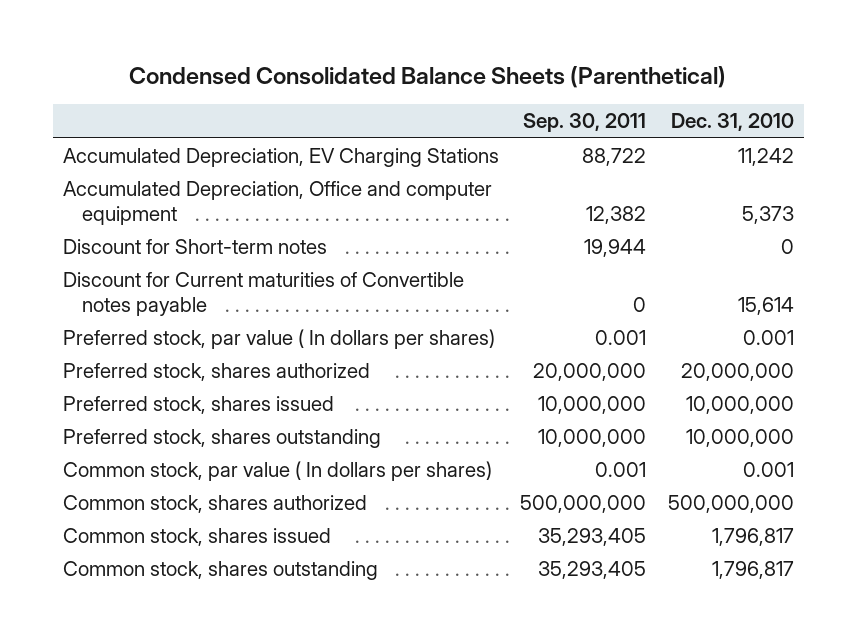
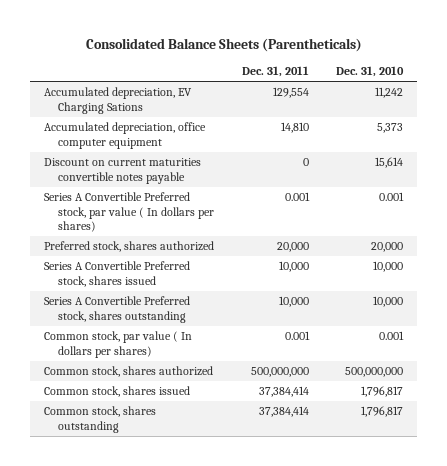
[129,66,727,89] Condensed Consolidated Balance Sheets (Parenthetical) -> [85,37,362,52] Consolidated Balance Sheets (Parentheticals)
[523,113,647,133] Sep. 30, 2011 -> none
none -> [241,66,309,78] Dec. 31, 2011
[63,238,328,254] Discount for Short-term notes -> none
[63,147,500,167] Accumulated Depreciation, EV Charging Stations -> [43,87,192,114] Accumulated depreciation, EV Charging Sations
[63,180,493,225] Accumulated Depreciation, Office and computer equipment -> [43,122,206,149] Accumulated depreciation, office computer equipment
[63,271,465,316] Discount for Current maturities of Convertible notes payable -> [43,158,201,184] Discount on current maturities convertible notes payable
[63,328,496,349] Preferred stock, par value ( In dollars per shares) -> [43,192,215,233] Series A Convertible Preferred stock, par value ( In dollars per shares)
[680,362,794,381] 20,000,000 -> [371,242,404,253] 20,000
[63,395,335,414] Preferred stock, shares issued -> [43,261,190,287] Series A Convertible Preferred stock, shares issued
[685,395,794,414] 10,000,000 -> [373,261,404,273] 10,000
[63,428,382,448] Preferred stock, shares outstanding -> [43,296,190,323] Series A Convertible Preferred stock, shares outstanding
[685,428,794,447] 10,000,000 -> [373,296,404,308] 10,000

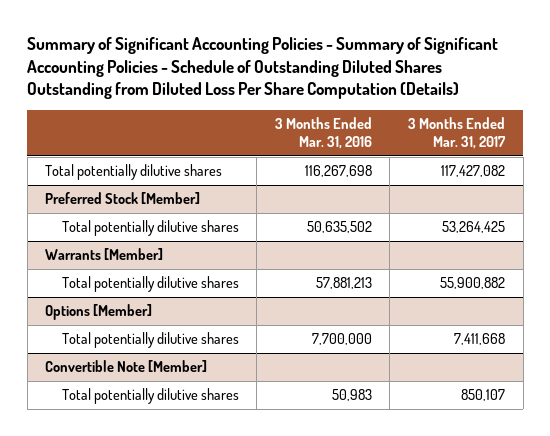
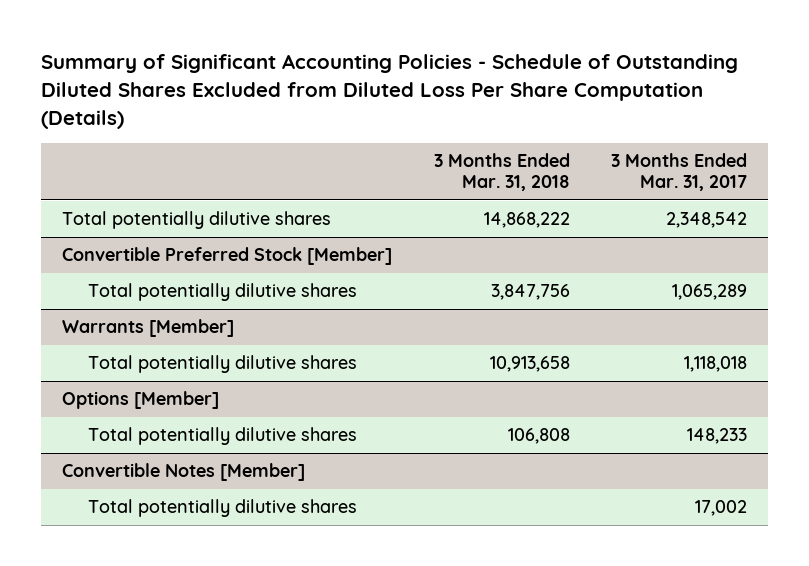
[27,36,499,100] Summary of Significant Accounting Policies - Summary of Significant Accounting Policies - Schedule of Outstanding Diluted Shares Outstanding from Diluted Loss Per Share Computation (Details) -> [40,53,738,129] Summary of Significant Accounting Policies - Schedule of Outstanding Diluted Shares Excluded from Diluted Loss Per Share Computation (Details)
[274,117,372,150] 3 Months Ended Mar. 31, 2016 -> none
none -> [433,152,570,192] 3 Months Ended Mar. 31, 2018
[441,165,506,178] 117,427,082 -> [666,212,748,229] 2,348,542
[45,192,201,205] Preferred Stock [Member] -> [61,247,392,266] Convertible Preferred Stock [Member]
[442,221,506,234] 53,264,425 -> [672,284,748,301] 1,065,289
[440,277,506,290] 55,900,882 -> [684,356,748,373] 1,118,018
[454,333,506,346] 7,411,668 -> [687,428,748,445] 148,233
[45,360,208,373] Convertible Note [Member] -> [61,463,305,482] Convertible Notes [Member]
[461,389,506,402] 850,107 -> [695,500,748,517] 17,002

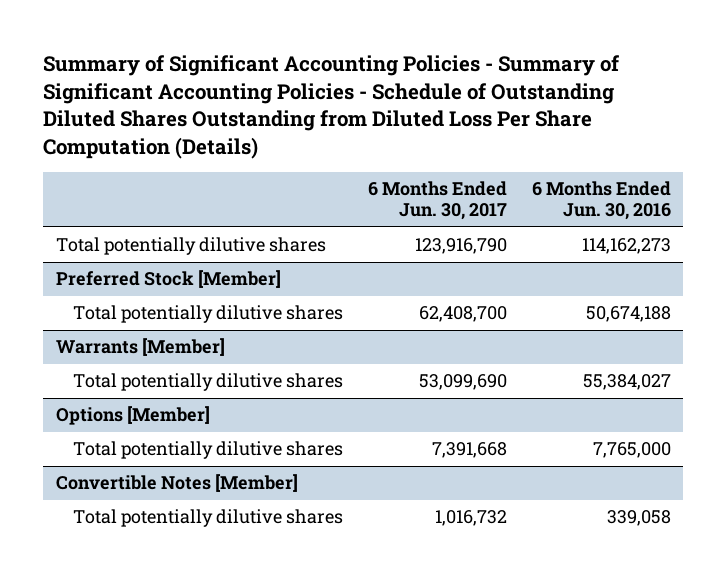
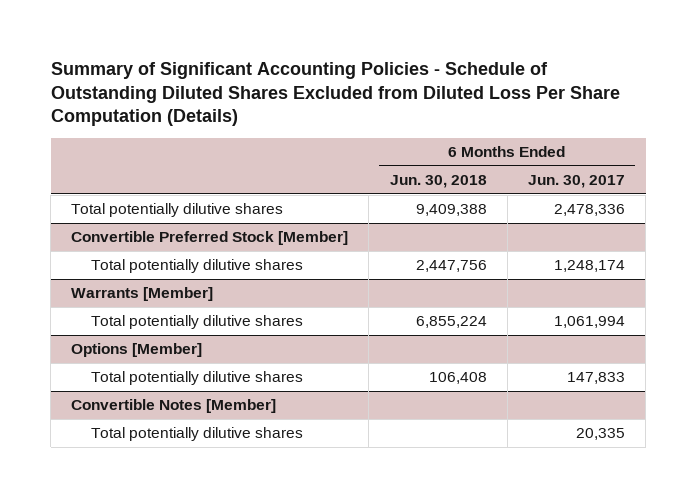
[43,54,621,160] Summary of Significant Accounting Policies - Summary of Significant Accounting Policies - Schedule of Outstanding Diluted Shares Outstanding from Diluted Loss Per Share Computation (Details) -> [50,61,620,127] Summary of Significant Accounting Policies - Schedule of Outstanding Diluted Shares Excluded from Diluted Loss Per Share Computation (Details)
[532,181,672,221] 6 Months Ended Jun. 30, 2016 -> none
none -> [389,175,487,189] Jun. 30, 2018
[415,238,508,255] 123,916,790 -> [554,204,626,217] 2,478,336
[55,270,281,289] Preferred Stock [Member] -> [71,231,349,246] Convertible Preferred Stock [Member]
[419,306,508,323] 62,408,700 -> [554,260,626,273] 1,248,174
[419,374,508,391] 53,099,690 -> [554,316,626,329] 1,061,994
[432,442,508,459] 7,391,668 -> [567,372,626,385] 147,833
[435,510,508,527] 1,016,732 -> [576,428,626,441] 20,335

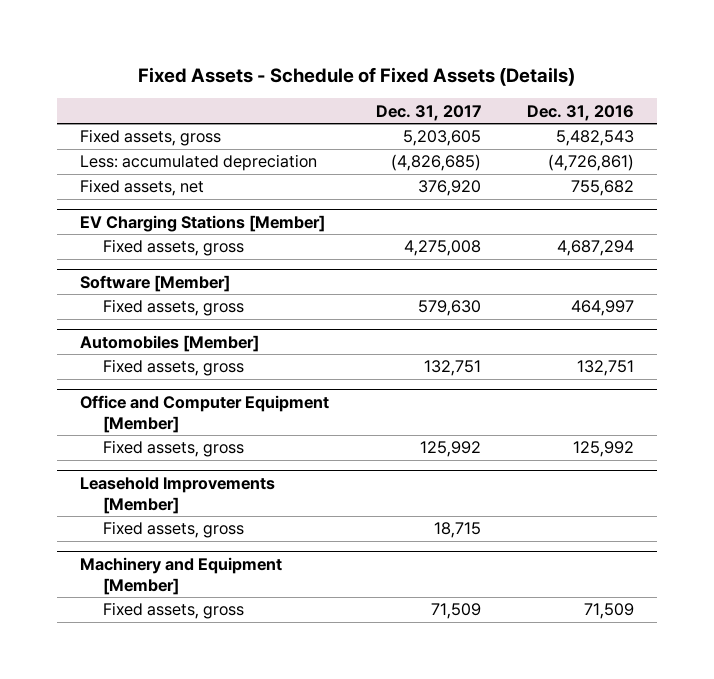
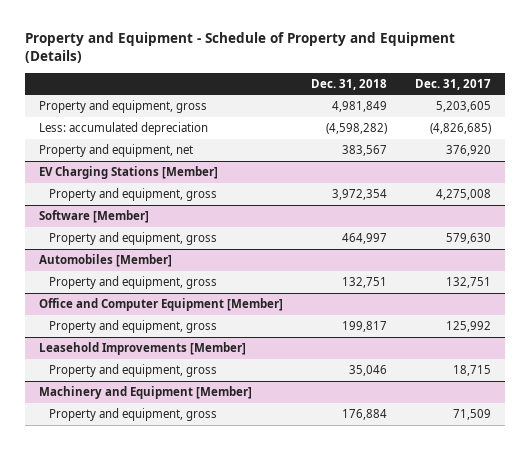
[138,67,576,87] Fixed Assets - Schedule of Fixed Assets (Details) -> [25,32,456,64] Property and Equipment - Schedule of Property and Equipment (Details)
[527,104,635,121] Dec. 31, 2016 -> none
none -> [311,78,388,90] Dec. 31, 2018
[80,129,222,147] Fixed assets, gross -> [39,99,208,113] Property and equipment, gross
[80,179,205,197] Fixed assets, net -> [39,143,194,157] Property and equipment, net
[103,239,245,257] Fixed assets, gross -> [48,187,217,201] Property and equipment, gross
[103,299,245,317] Fixed assets, gross -> [48,231,217,245] Property and equipment, gross
[103,359,245,377] Fixed assets, gross -> [48,275,217,289] Property and equipment, gross
[103,440,245,458] Fixed assets, gross -> [48,319,217,333] Property and equipment, gross
[103,521,245,539] Fixed assets, gross -> [48,363,217,377] Property and equipment, gross
[103,602,245,620] Fixed assets, gross -> [48,407,217,421] Property and equipment, gross

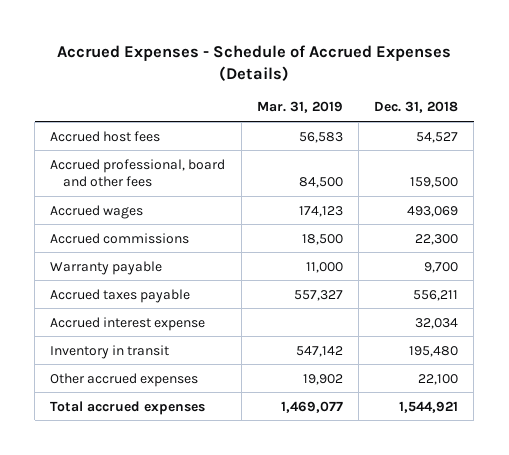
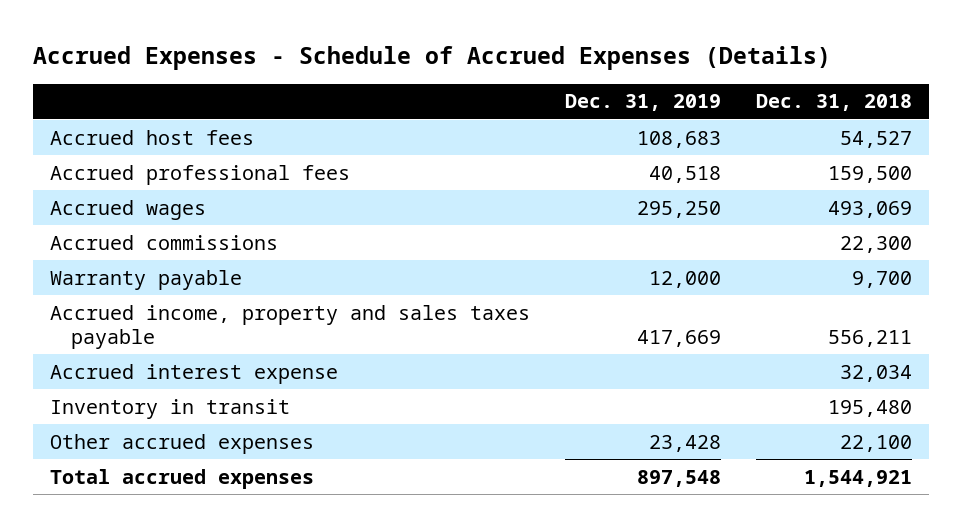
[256,101,343,114] Mar. 31, 2019 -> none
none -> [564,94,721,112] Dec. 31, 2019
[50,158,226,187] Accrued professional, board and other fees -> [50,164,351,185] Accrued professional fees
[50,288,191,303] Accrued taxes payable -> [50,304,531,349] Accrued income, property and sales taxes payable

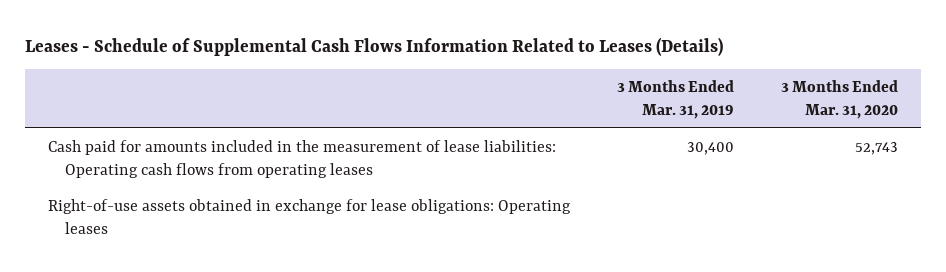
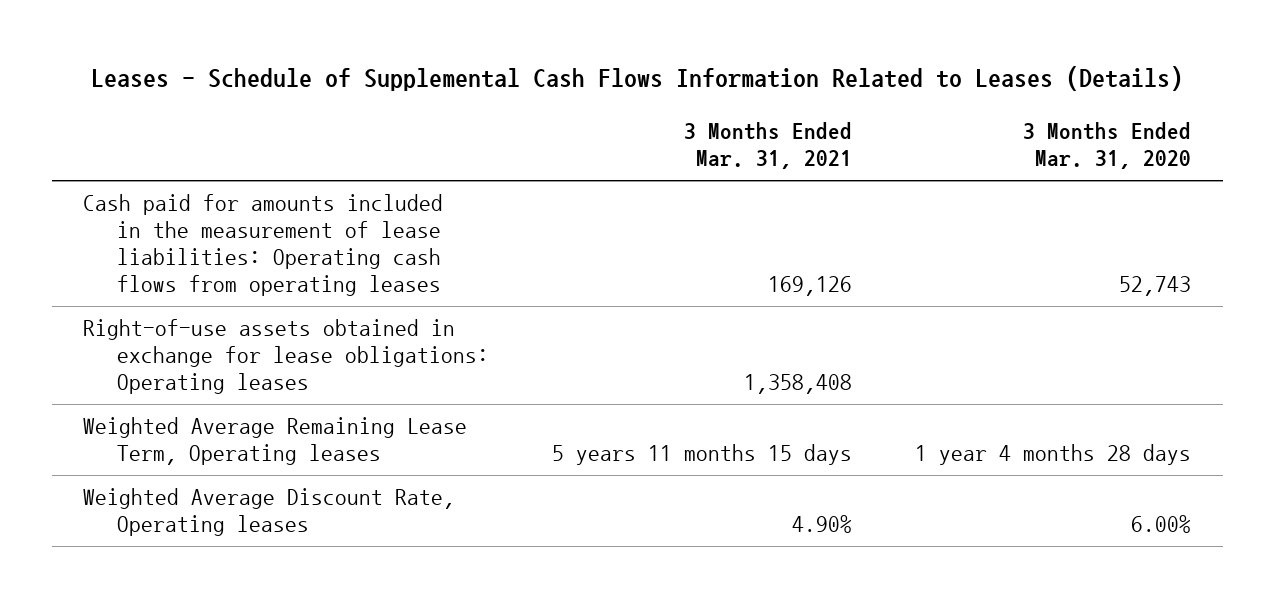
[616,80,734,119] 3 Months Ended Mar. 31, 2019 -> none
none -> [683,122,852,169] 3 Months Ended Mar. 31, 2021
none -> [83,417,468,466] Weighted Average Remaining Lease Term, Operating leases
none -> [83,488,456,537] Weighted Average Discount Rate, Operating leases

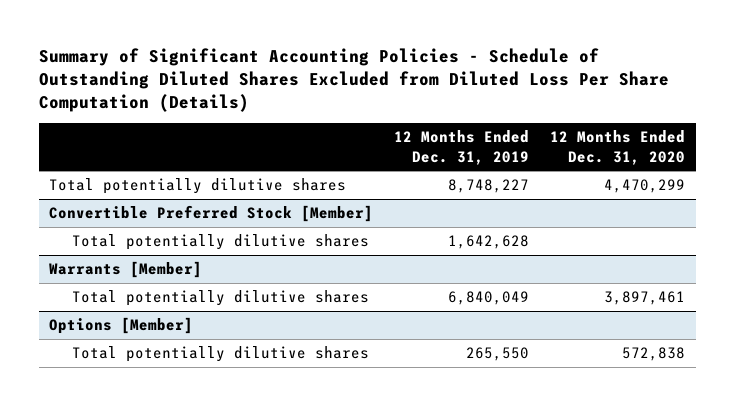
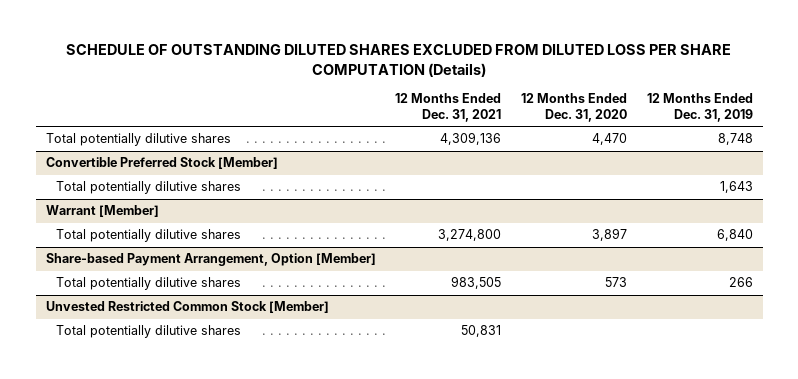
[38,47,669,113] Summary of Significant Accounting Policies - Schedule of Outstanding Diluted Shares Excluded from Diluted Loss Per Share Computation (Details) -> [66,44,732,77] SCHEDULE OF OUTSTANDING DILUTED SHARES EXCLUDED FROM DILUTED LOSS PER SHARE COMPUTATION (Details)
none -> [395,93,502,122] 12 Months Ended Dec. 31, 2021
[448,179,530,194] 8,748,227 -> [717,133,753,146] 8,748
[604,179,686,194] 4,470,299 -> [592,133,628,146] 4,470
[448,235,530,250] 1,642,628 -> [719,181,753,194] 1,643
[49,261,203,279] Warrants [Member] -> [45,205,159,218] Warrant [Member]
[448,291,530,306] 6,840,049 -> [716,229,753,242] 6,840
[604,291,686,306] 3,897,461 -> [592,228,628,242] 3,897
[49,317,194,335] Options [Member] -> [45,253,376,267] Share-based Payment Arrangement, Option [Member]
[466,347,530,362] 265,550 -> [728,277,753,288] 266
[622,347,686,362] 572,838 -> [605,277,628,288] 573
none -> [45,301,329,314] Unvested Restricted Common Stock [Member]
none -> [55,325,241,339] Total potentially dilutive shares

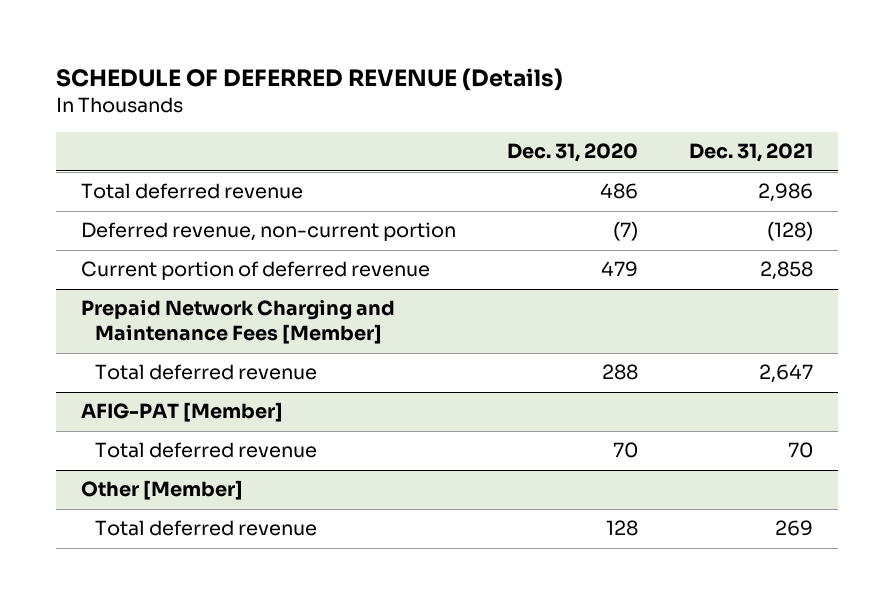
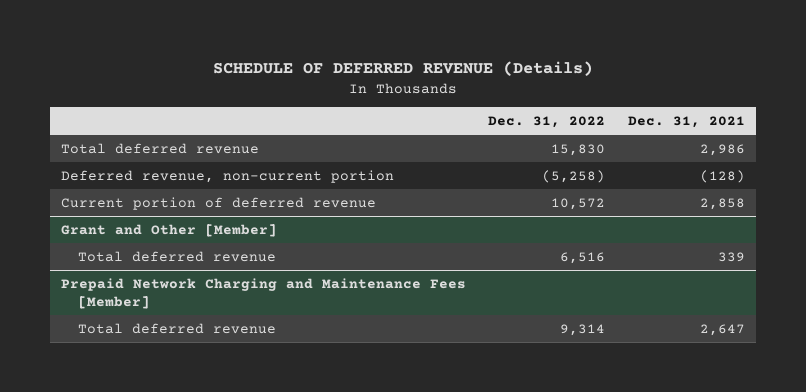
[506,143,638,163] Dec. 31, 2020 -> none
none -> [488,116,606,129] Dec. 31, 2022
none -> [61,223,278,237] Grant and Other [Member]
none -> [77,250,276,262] Total deferred revenue
[81,402,284,423] AFIG-PAT [Member] -> none
[95,442,318,459] Total deferred revenue -> none
[81,480,244,501] Other [Member] -> none
[95,520,318,537] Total deferred revenue -> none

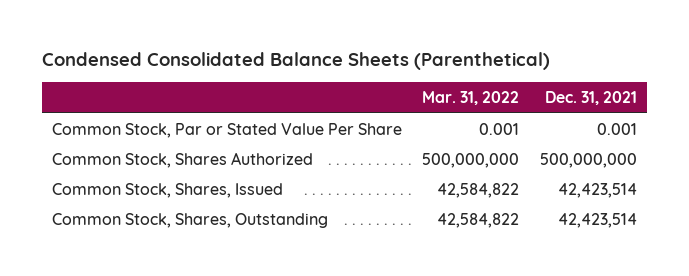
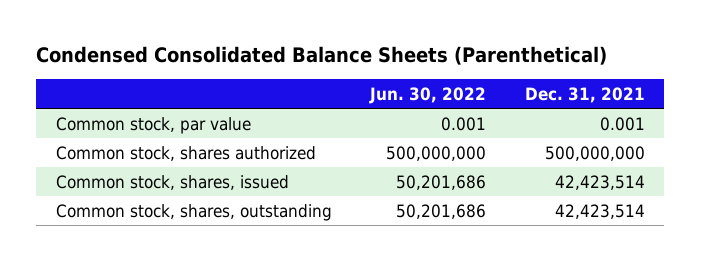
[422,91,520,106] Mar. 31, 2022 -> none
none -> [369,86,487,104] Jun. 30, 2022
[51,122,402,138] Common Stock, Par or Stated Value Per Share -> [55,116,251,134] Common stock, par value
[51,151,313,168] Common Stock, Shares Authorized -> [55,145,316,161] Common stock, shares authorized
[51,182,283,198] Common Stock, Shares, Issued -> [55,174,289,190] Common stock, shares, issued
[51,212,328,228] Common Stock, Shares, Outstanding -> [55,203,332,221] Common stock, shares, outstanding

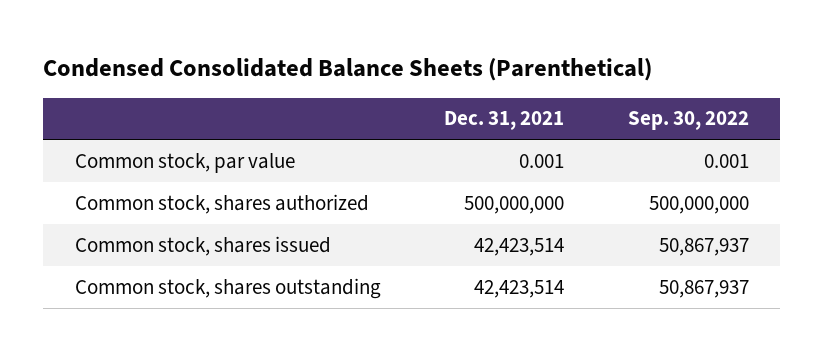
[369,86,487,104] Jun. 30, 2022 -> none
none -> [627,111,749,131] Sep. 30, 2022
[55,174,289,190] Common stock, shares, issued -> [75,235,332,256] Common stock, shares issued
[55,203,332,221] Common stock, shares, outstanding -> [75,277,382,299] Common stock, shares outstanding

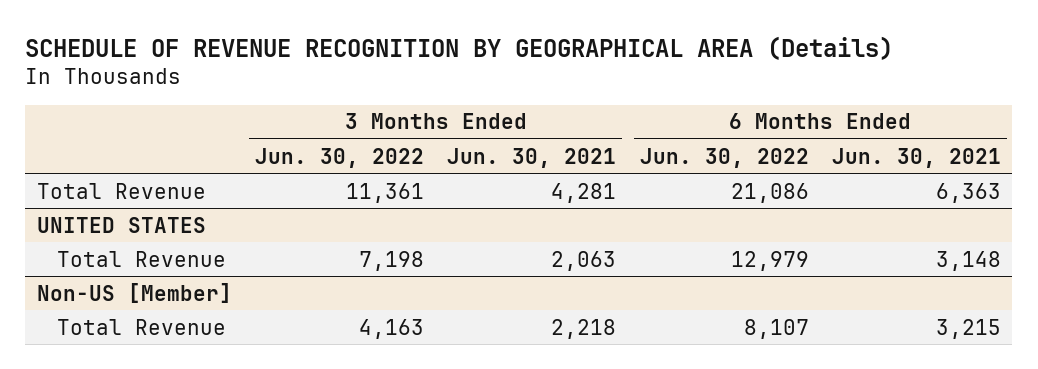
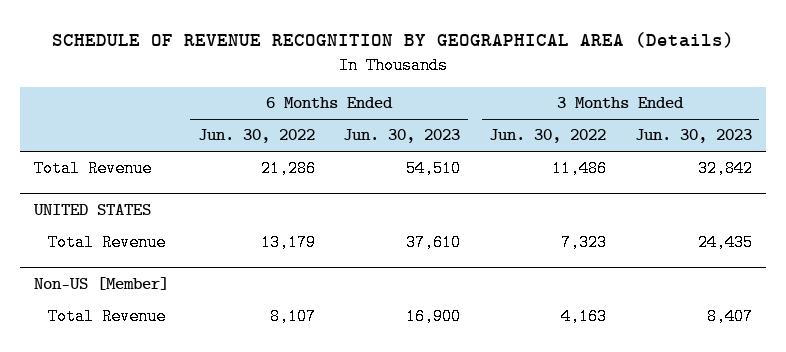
[447,147,617,168] Jun. 30, 2021 -> none
[831,147,1001,168] Jun. 30, 2021 -> none
none -> [343,129,461,144] Jun. 30, 2023
none -> [634,129,752,144] Jun. 30, 2023
[346,182,425,203] 11,361 -> [552,160,608,178] 11,486
[730,182,809,203] 21,086 -> [260,160,316,178] 21,286
[359,250,425,271] 7,198 -> [561,234,608,252] 7,323
[730,250,809,271] 12,979 -> [260,234,316,252] 13,179

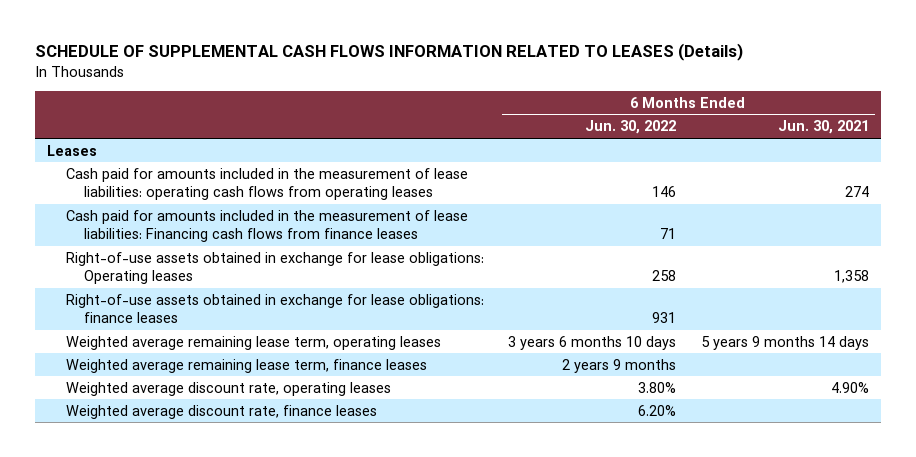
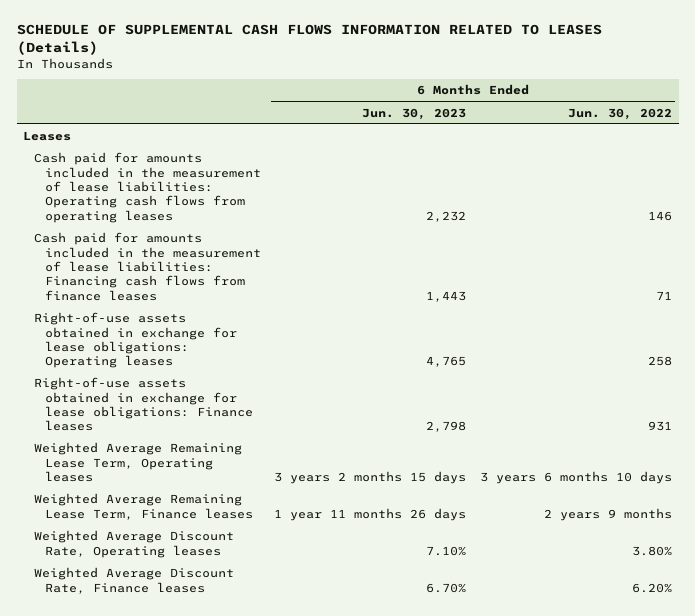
[777,120,869,135] Jun. 30, 2021 -> none
none -> [362,107,467,120] Jun. 30, 2023
[65,167,468,201] Cash paid for amounts included in the measurement of lease liabilities: operating cash flows from operating leases -> [34,152,261,223] Cash paid for amounts included in the measurement of lease liabilities: Operating cash flows from operating leases
[65,293,484,324] Right-of-use assets obtained in exchange for lease obligations: finance leases -> [34,377,253,432] Right-of-use assets obtained in exchange for lease obligations: Finance leases
[65,335,441,350] Weighted average remaining lease term, operating leases -> [34,442,243,482] Weighted Average Remaining Lease Term, Operating leases
[65,358,427,373] Weighted average remaining lease term, finance leases -> [34,493,253,520] Weighted Average Remaining Lease Term, Finance leases
[65,381,391,396] Weighted average discount rate, operating leases -> [34,530,235,558] Weighted Average Discount Rate, Operating leases
[65,404,377,419] Weighted average discount rate, finance leases -> [34,567,235,594] Weighted Average Discount Rate, Finance leases

